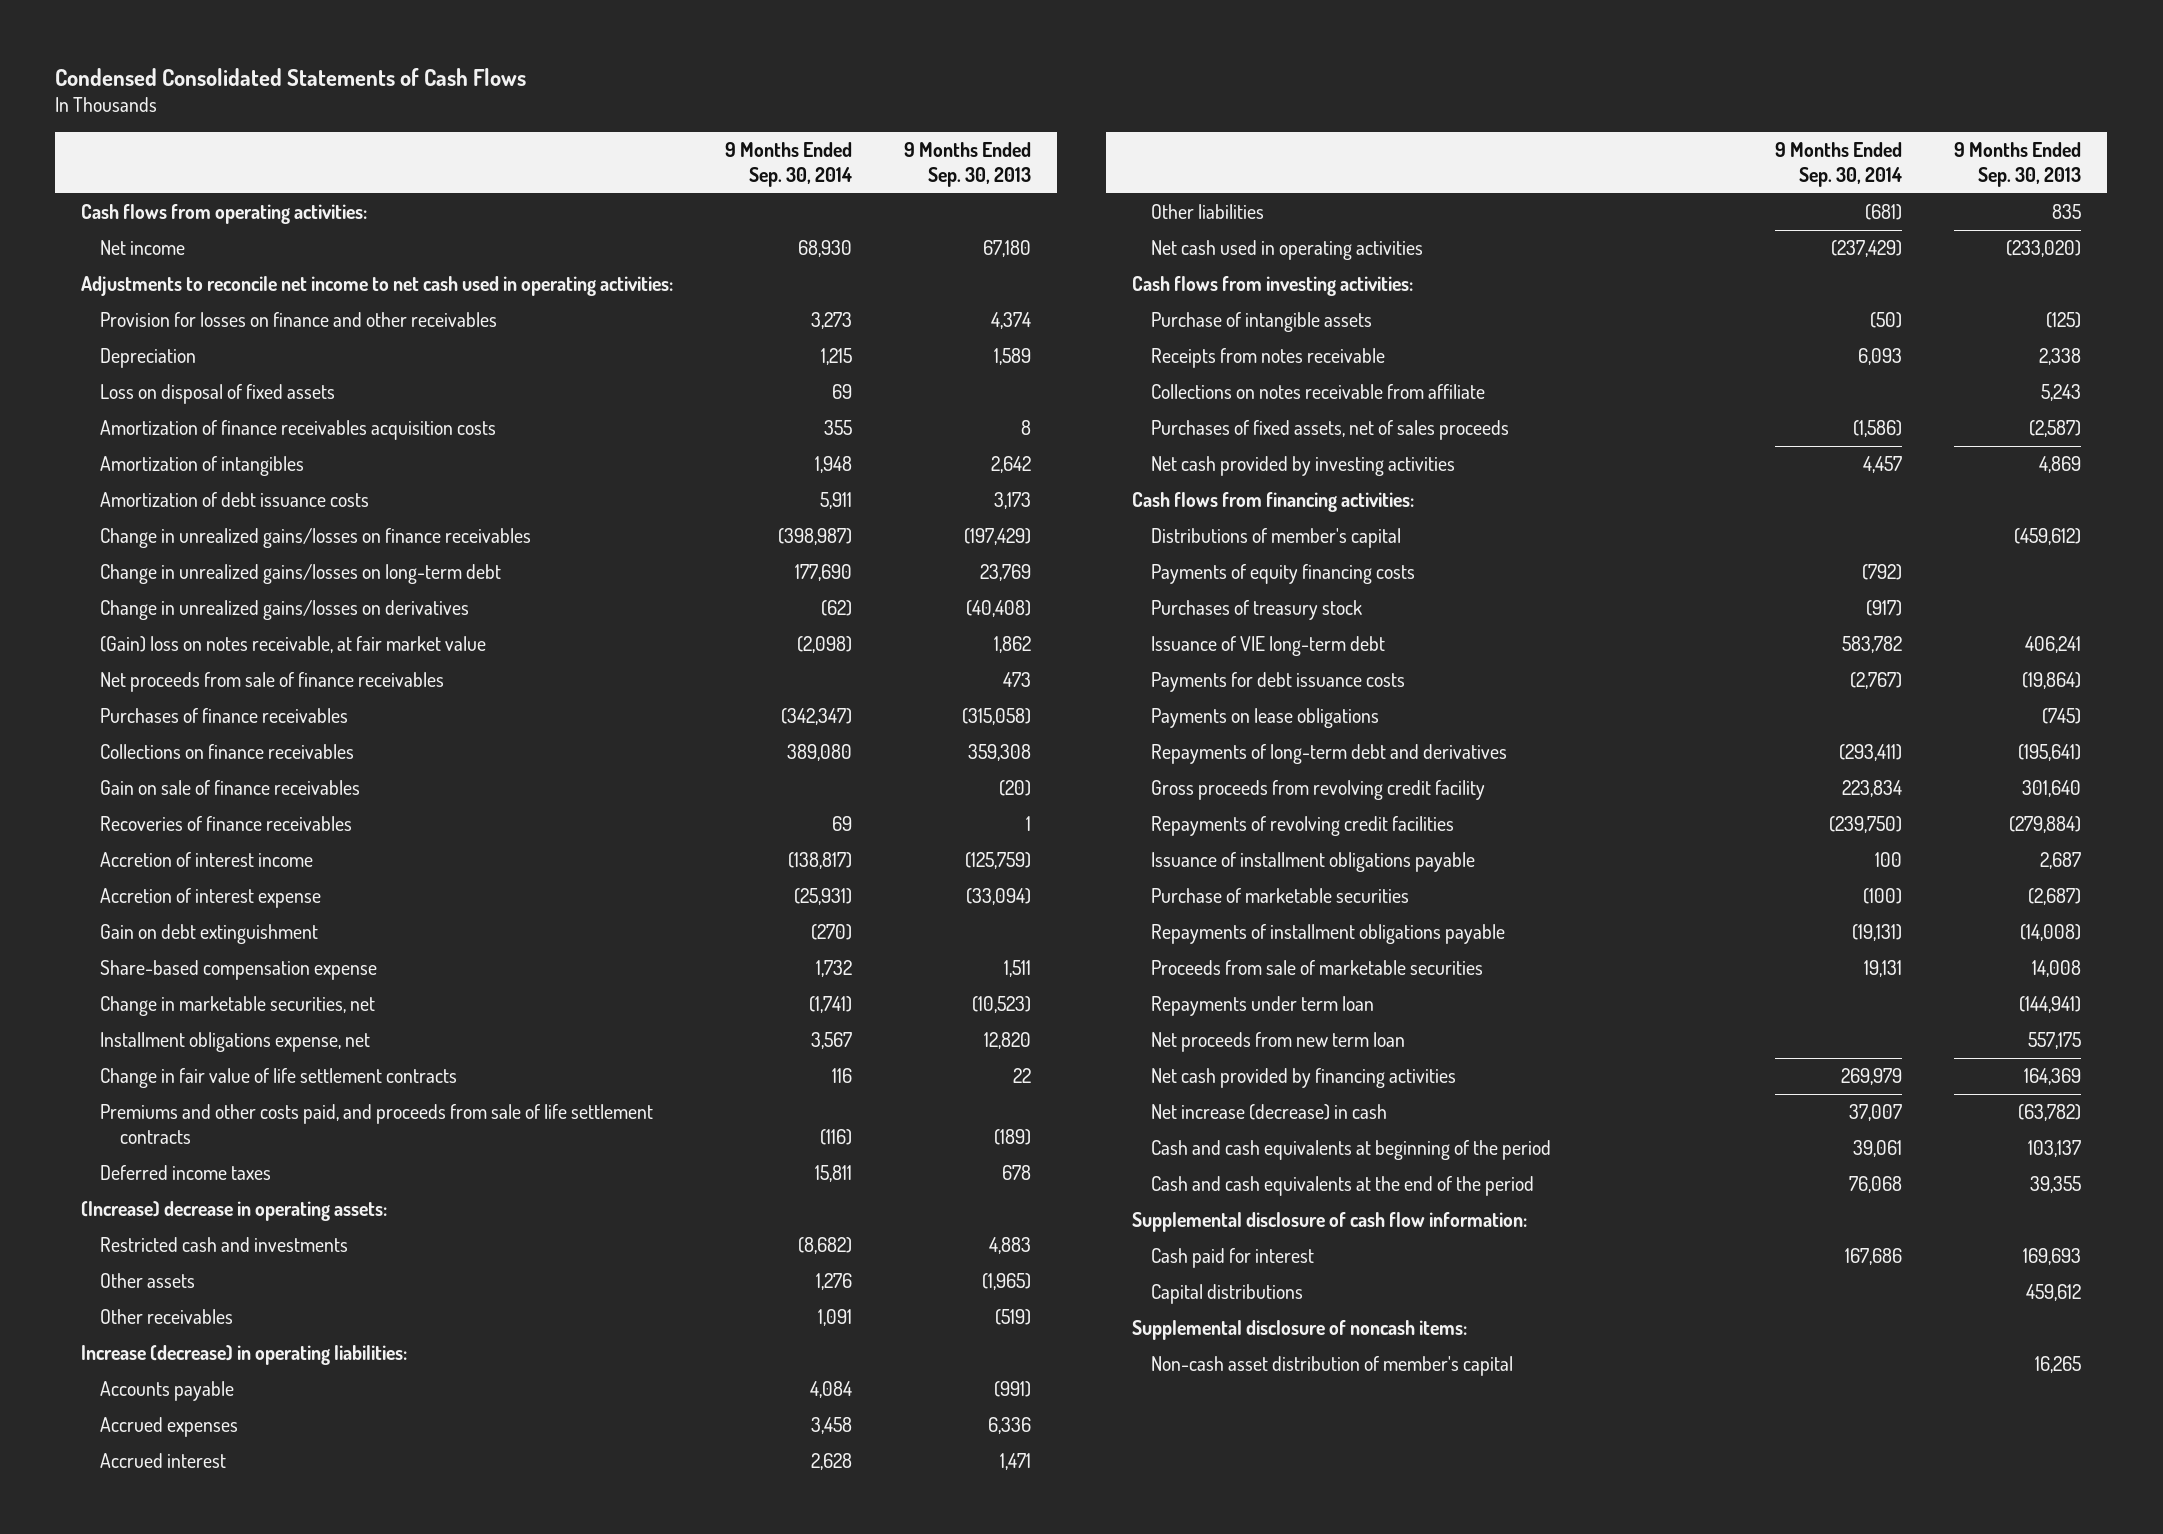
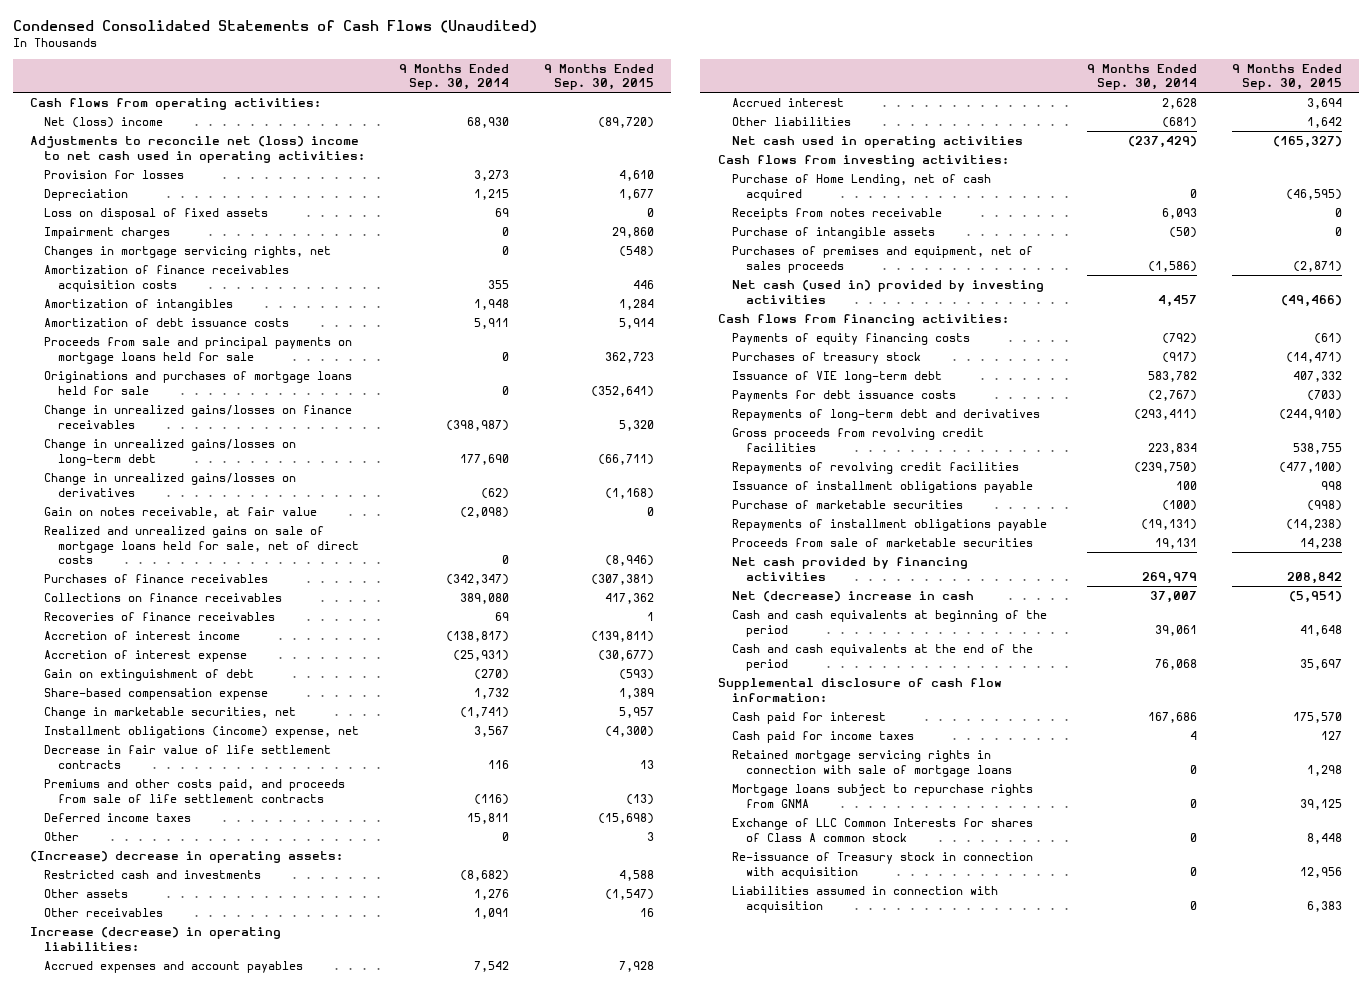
[55,67,527,86] Condensed Consolidated Statements of Cash Flows -> [12,19,537,33] Condensed Consolidated Statements of Cash Flows (Unaudited)
[903,141,1031,187] 9 Months Ended Sep. 30, 2013 -> none
none -> [543,63,654,91] 9 Months Ended Sep. 30, 2015
[100,239,186,255] Net income -> [44,117,164,129] Net (loss) income
[81,275,674,296] Adjustments to reconcile net income to net cash used in operating activities: -> [29,136,366,163] Adjustments to reconcile net (loss) income to net cash used in operating activities:
[100,311,498,327] Provision for losses on finance and other receivables -> [44,170,185,180] Provision for losses
none -> [44,227,171,240] Impairment charges
none -> [44,246,332,259] Changes in mortgage servicing rights, net
none -> [44,337,353,364] Proceeds from sale and principal payments on mortgage loans held for sale
none -> [44,371,353,395] Originations and purchases of mortgage loans held for sale
[100,671,445,692] Net proceeds from sale of finance receivables -> none
[100,635,487,653] (Gain) loss on notes receivable, at fair market value -> [44,507,318,519] Gain on notes receivable, at fair value
none -> [44,526,360,565] Realized and unrealized gains on sale of mortgage loans held for sale, net of direct costs
[100,779,361,795] Gain on sale of finance receivables -> none
[100,923,319,944] Gain on debt extinguishment -> [44,669,255,682] Gain on extinguishment of debt
[100,1031,371,1052] Installment obligations expense, net -> [44,726,360,739] Installment obligations (income) expense, net
[100,1067,458,1088] Change in fair value of life settlement contracts -> [44,745,332,769] Decrease in fair value of life settlement contracts
none -> [44,832,80,842] Other
[100,1380,235,1401] Accounts payable -> none
[100,1416,239,1437] Accrued expenses -> [44,961,304,974] Accrued expenses and account payables
[811,1416,853,1434] 3,458 -> [474,961,510,973] 7,542
none -> [731,174,991,201] Purchase of Home Lending, net of cash acquired
[1150,383,1485,399] Collections on notes receivable from affiliate -> none
[1150,311,1372,332] Purchase of intangible assets -> [731,227,935,240] Purchase of intangible assets
[1150,419,1509,440] Purchases of fixed assets, net of sales proceeds -> [731,246,1033,273] Purchases of premises and equipment, net of sales proceeds
[1150,455,1455,476] Net cash provided by investing activities -> [731,280,1044,304] Net cash (used in) provided by investing activities
[1150,527,1401,548] Distributions of member's capital -> none
[1150,707,1379,728] Payments on lease obligations -> none
[1150,779,1485,800] Gross proceeds from revolving credit facility -> [731,428,984,452] Gross proceeds from revolving credit facilities
[1150,995,1374,1016] Repayments under term loan -> none
[1150,1031,1405,1052] Net proceeds from new term loan -> none
[1150,1103,1387,1120] Net increase (decrease) in cash -> [731,591,974,603] Net (decrease) increase in cash
[1150,1283,1303,1304] Capital distributions -> none
[1131,1319,1467,1340] Supplemental disclosure of noncash items: -> none
[1150,1355,1513,1376] Non-cash asset distribution of member's capital -> none
none -> [731,731,914,744] Cash paid for income taxes
none -> [731,750,1012,777] Retained mortgage servicing rights in connection with sale of mortgage loans
none -> [731,784,1033,808] Mortgage loans subject to repurchase rights from GNMA
none -> [731,818,1033,842] Exchange of LLC Common Interests for shares of Class A common stock
none -> [731,852,1033,879] Re-issuance of Treasury stock in connection with acquisition
none -> [731,886,998,913] Liabilities assumed in connection with acquisition

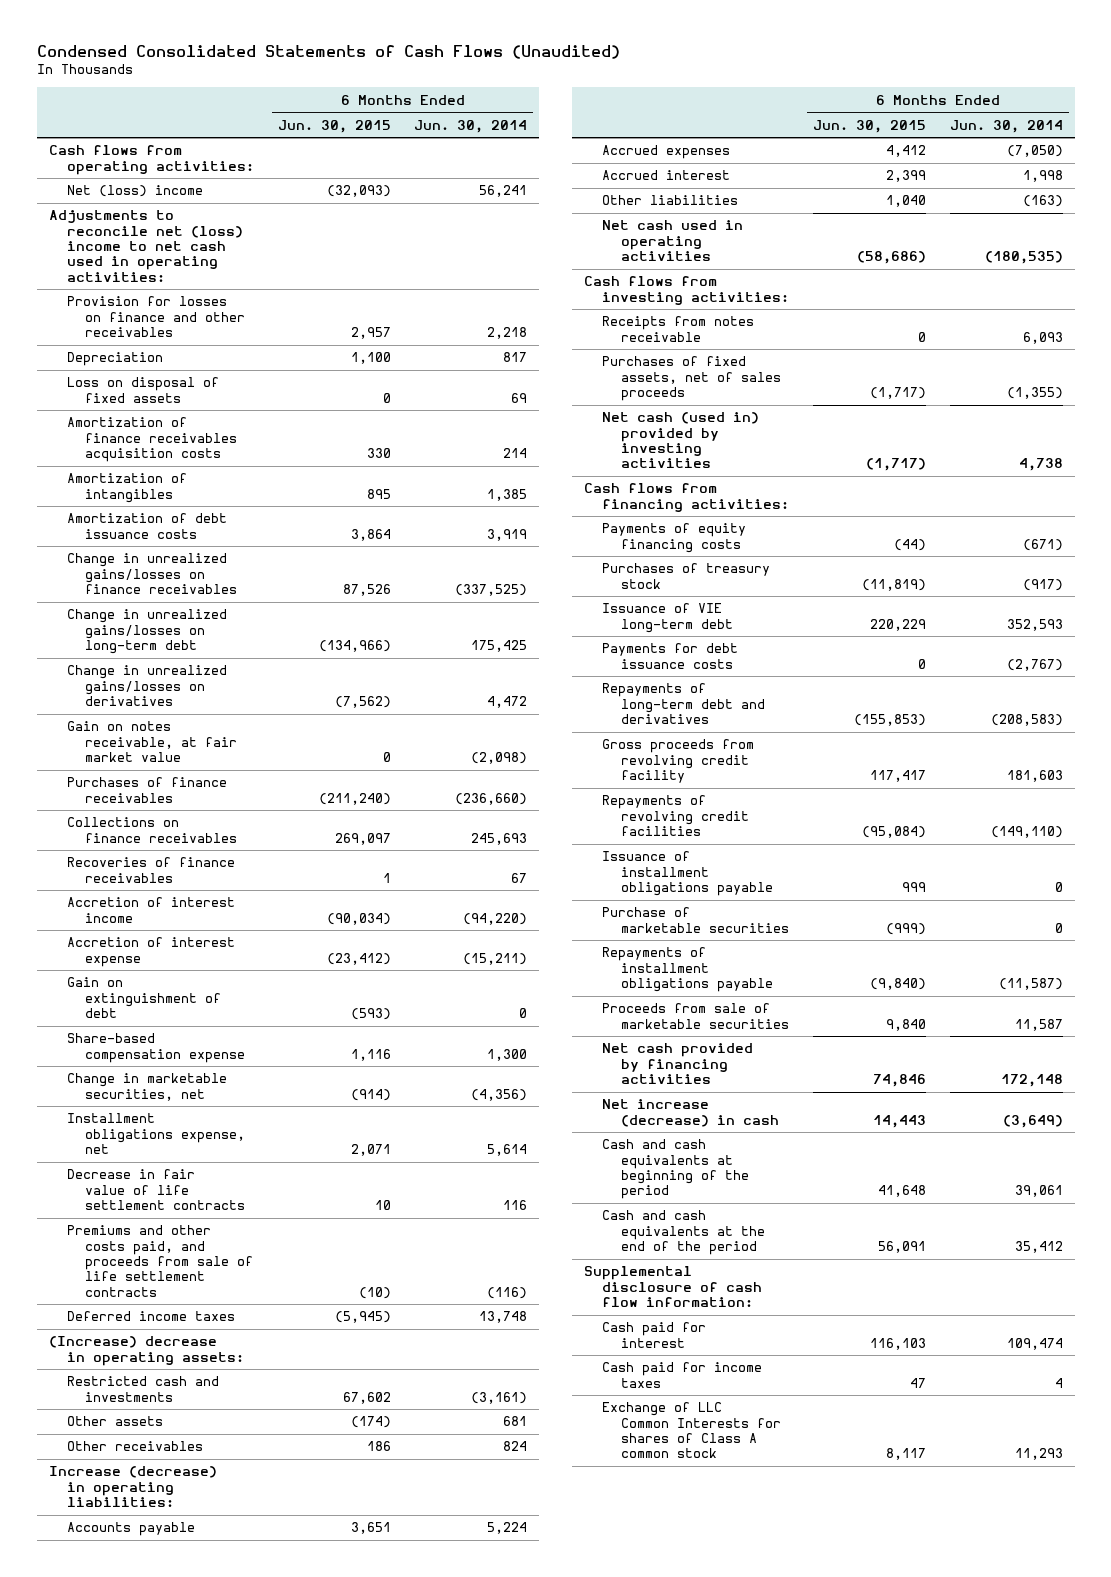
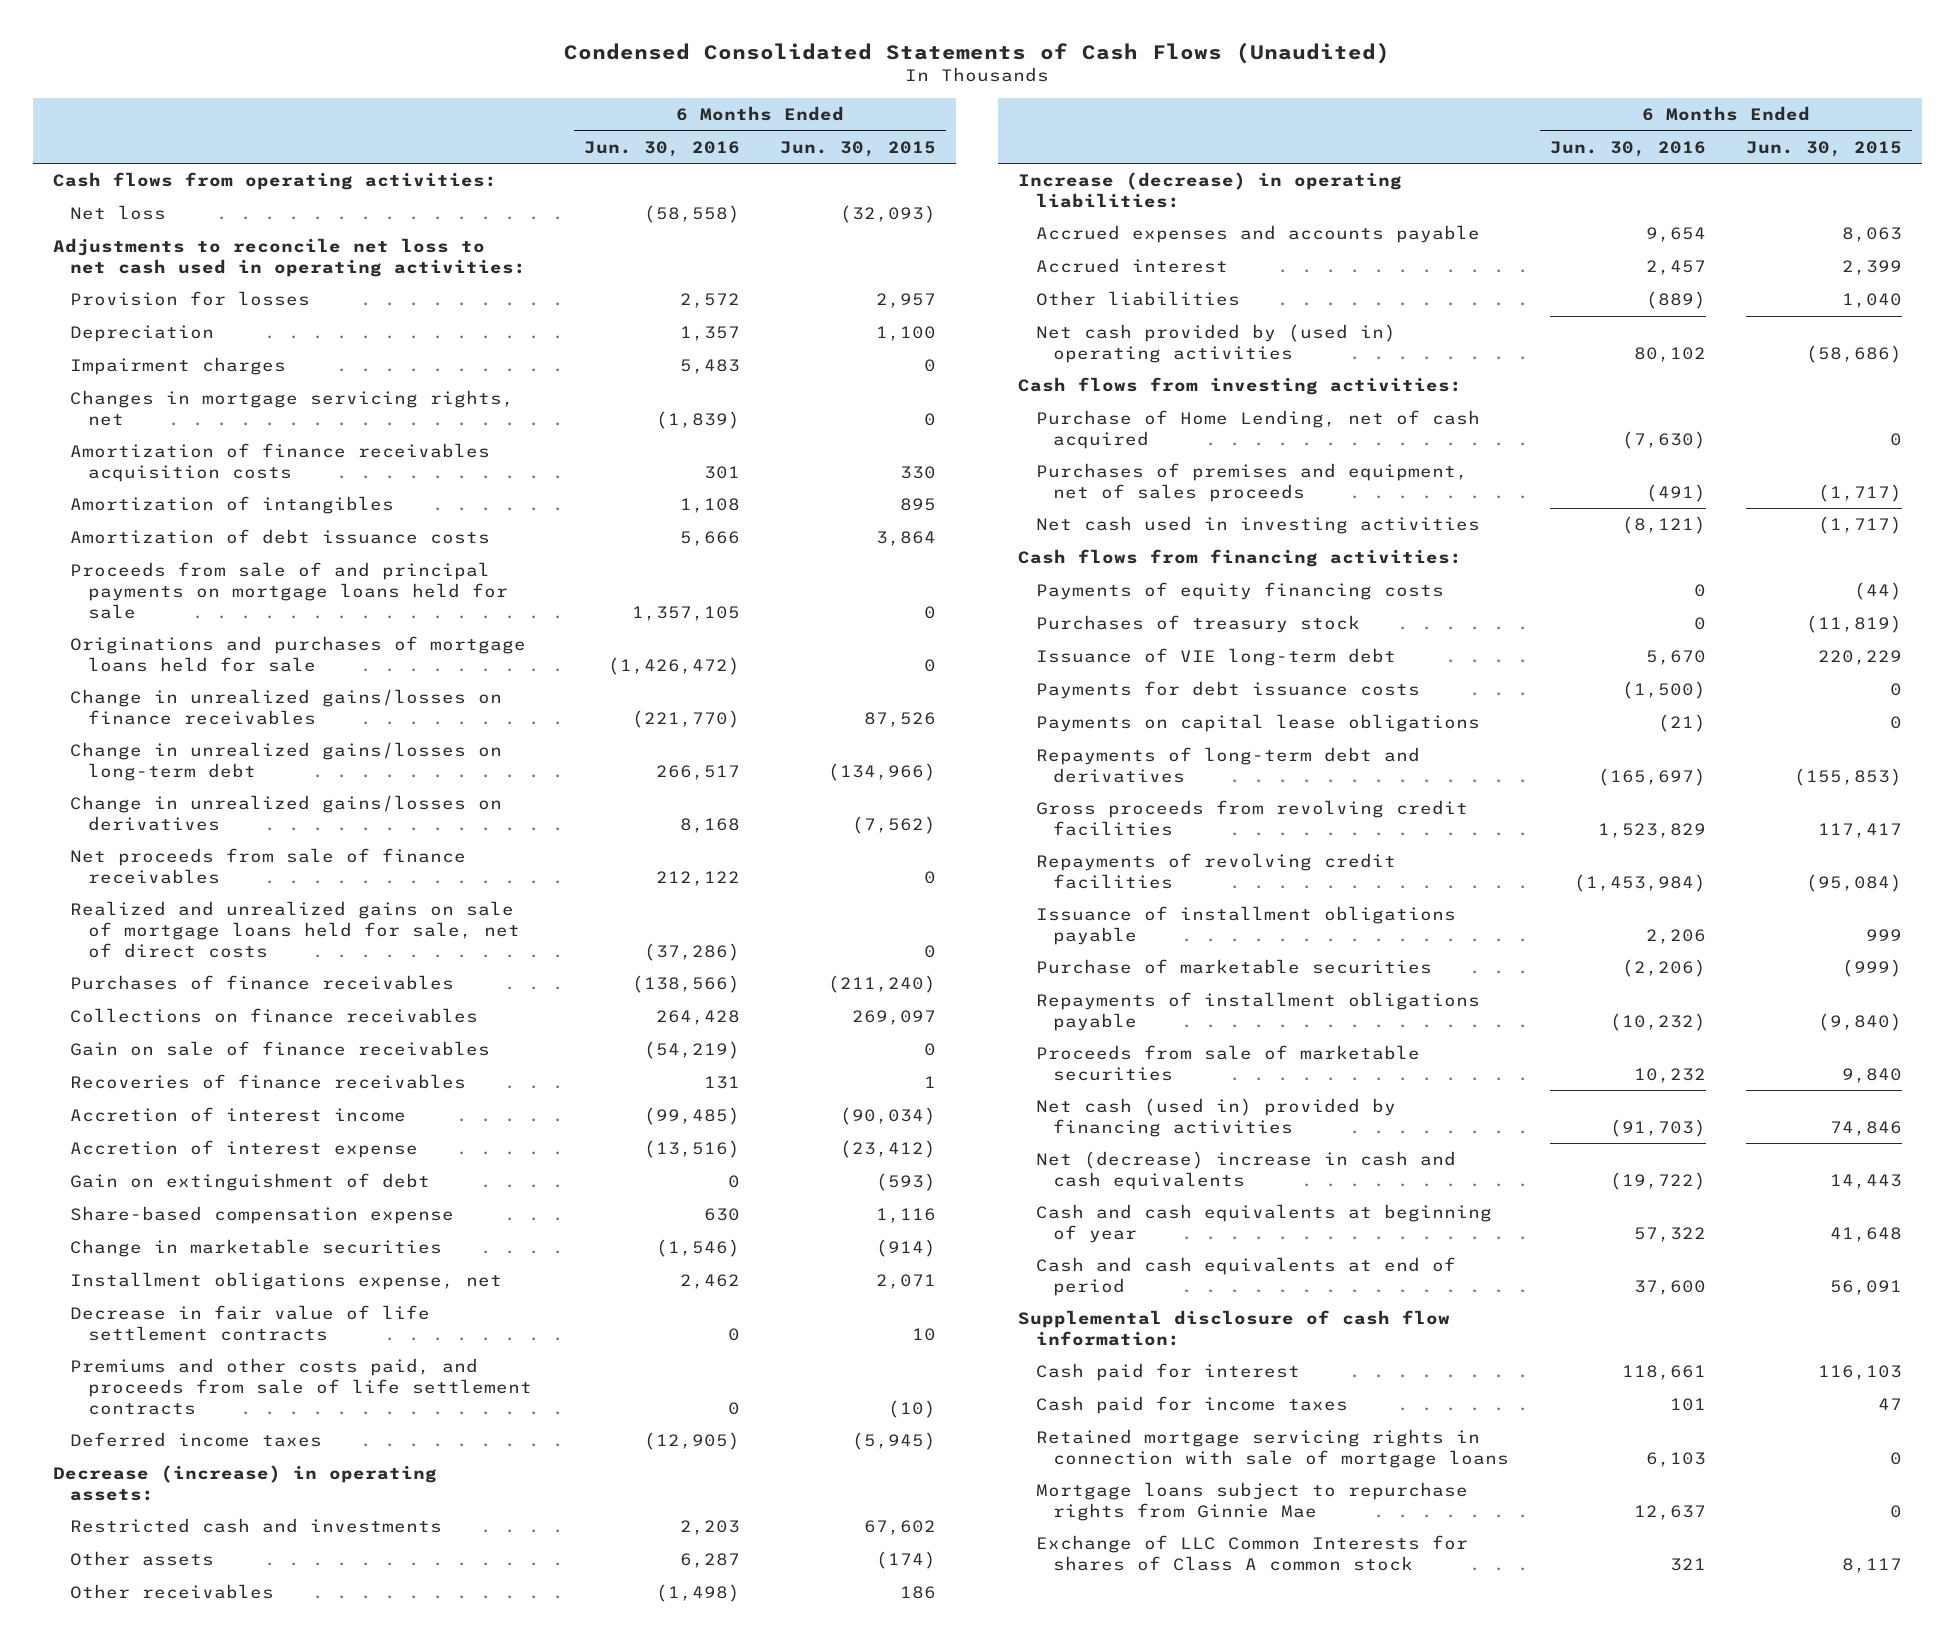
[414,119,528,133] Jun. 30, 2014 -> none
none -> [584,140,741,157] Jun. 30, 2016
[66,185,203,198] Net (loss) income -> [70,205,167,221] Net loss
[48,210,243,282] Adjustments to reconcile net (loss) income to net cash used in operating activities: -> [52,238,527,278] Adjustments to reconcile net loss to net cash used in operating activities:
[66,296,246,338] Provision for losses on finance and other receivables -> [70,291,311,307] Provision for losses
[66,377,219,403] Loss on disposal of fixed assets -> none
none -> [70,357,287,376] Impairment charges
none -> [70,390,515,427] Changes in mortgage servicing rights, net
none -> [70,562,509,619] Proceeds from sale of and principal payments on mortgage loans held for sale
none -> [70,636,527,673] Originations and purchases of mortgage loans held for sale
[66,721,238,763] Gain on notes receivable, at fair market value -> none
none -> [70,848,467,885] Net proceeds from sale of finance receivables
none -> [70,901,521,958] Realized and unrealized gains on sale of mortgage loans held for sale, net of direct costs
none -> [70,1041,491,1057] Gain on sale of finance receivables
[66,1073,227,1101] Change in marketable securities, net -> [70,1239,443,1258] Change in marketable securities
[48,1336,244,1366] (Increase) decrease in operating assets: -> [52,1465,437,1502] Decrease (increase) in operating assets:
[66,1522,195,1537] Accounts payable -> none
[602,145,731,160] Accrued expenses -> [1035,225,1480,244] Accrued expenses and accounts payable
[885,145,926,158] 4,412 -> [1841,227,1902,243] 8,063
[602,220,744,262] Net cash used in operating activities -> [1035,324,1396,364] Net cash provided by (used in) operating activities
[602,316,755,342] Receipts from notes receivable -> none
none -> [1035,410,1480,450] Purchase of Home Lending, net of cash acquired
[602,356,781,402] Purchases of fixed assets, net of sales proceeds -> [1035,463,1468,503] Purchases of premises and equipment, net of sales proceeds
[602,412,760,469] Net cash (used in) provided by investing activities -> [1035,516,1480,535] Net cash used in investing activities
none -> [1035,714,1480,733] Payments on capital lease obligations
[602,739,755,784] Gross proceeds from revolving credit facility -> [1035,800,1468,837] Gross proceeds from revolving credit facilities
[602,1043,754,1085] Net cash provided by financing activities -> [1035,1098,1396,1138] Net cash (used in) provided by financing activities
[602,1099,779,1127] Net increase (decrease) in cash -> [1035,1151,1456,1191] Net (decrease) increase in cash and cash equivalents
[602,1139,749,1200] Cash and cash equivalents at beginning of the period -> [1035,1204,1492,1244] Cash and cash equivalents at beginning of year
[602,1210,765,1256] Cash and cash equivalents at the end of the period -> [1035,1257,1456,1297] Cash and cash equivalents at end of period
none -> [1035,1429,1510,1469] Retained mortgage servicing rights in connection with sale of mortgage loans
none -> [1035,1482,1468,1522] Mortgage loans subject to repurchase rights from Ginnie Mae

